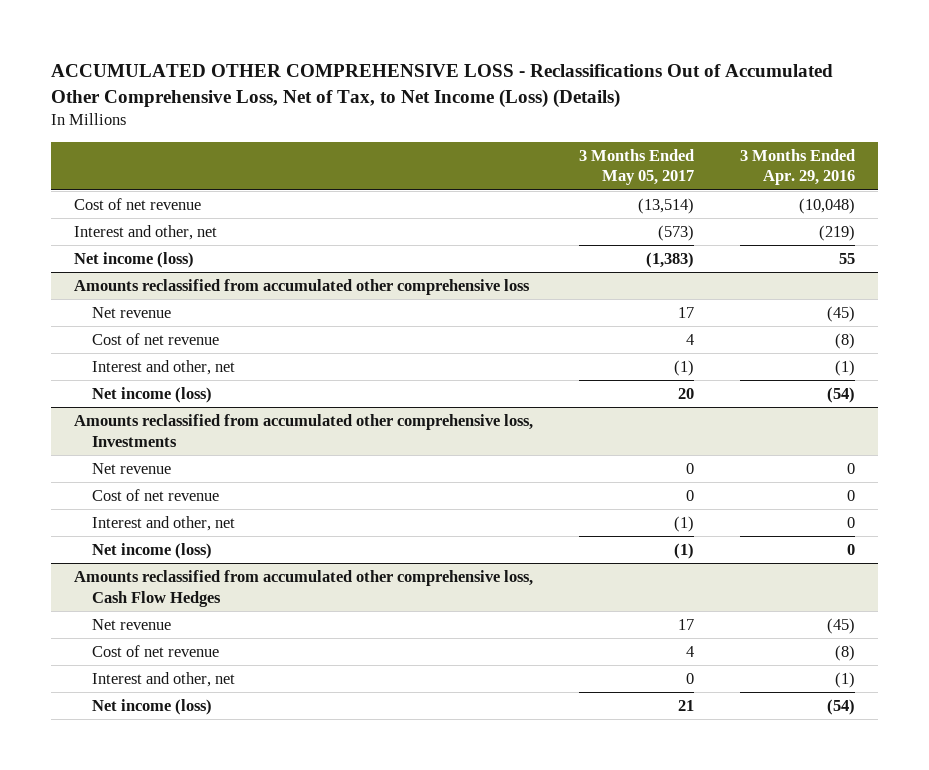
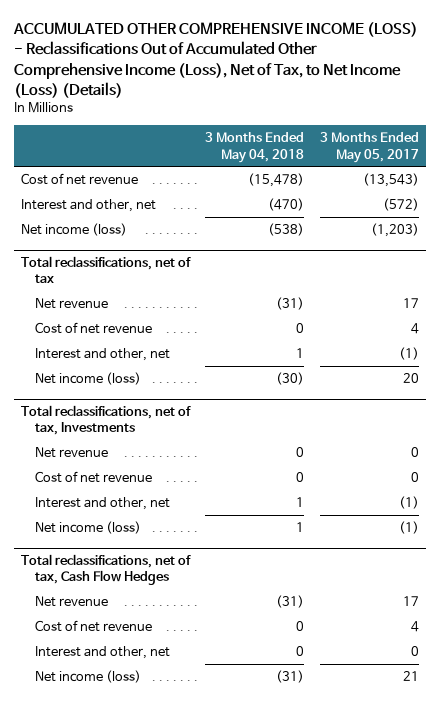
[51,64,834,108] ACCUMULATED OTHER COMPREHENSIVE LOSS - Reclassifications Out of Accumulated Other Comprehensive Loss, Net of Tax, to Net Income (Loss) (Details) -> [12,22,418,98] ACCUMULATED OTHER COMPREHENSIVE INCOME (LOSS) - Reclassifications Out of Accumulated Other Comprehensive Income (Loss), Net of Tax, to Net Income (Loss) (Details)
[739,148,855,186] 3 Months Ended Apr. 29, 2016 -> none
none -> [205,132,305,163] 3 Months Ended May 04, 2018
[638,197,695,214] (13,514) -> [362,173,419,188] (13,543)
[658,224,695,241] (573) -> [382,198,419,212] (572)
[646,251,695,268] (1,383) -> [370,223,419,238] (1,203)
[74,278,531,295] Amounts reclassified from accumulated other comprehensive loss -> [21,256,192,284] Total reclassifications, net of tax
[74,413,534,447] Amounts reclassified from accumulated other comprehensive loss, Investments -> none
none -> [21,405,192,436] Total reclassifications, net of tax, Investments
[74,569,534,607] Amounts reclassified from accumulated other comprehensive loss, Cash Flow Hedges -> none
none -> [21,554,192,586] Total reclassifications, net of tax, Cash Flow Hedges

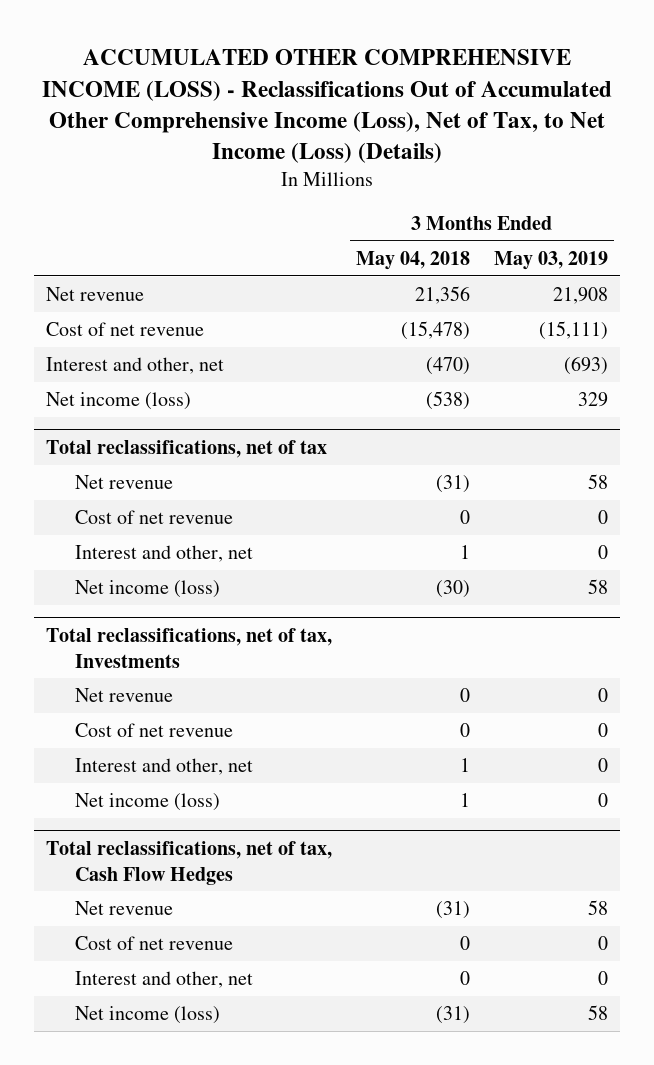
[319,132,419,163] 3 Months Ended May 05, 2017 -> none
none -> [494,250,609,270] May 03, 2019
none -> [46,286,145,301] Net revenue

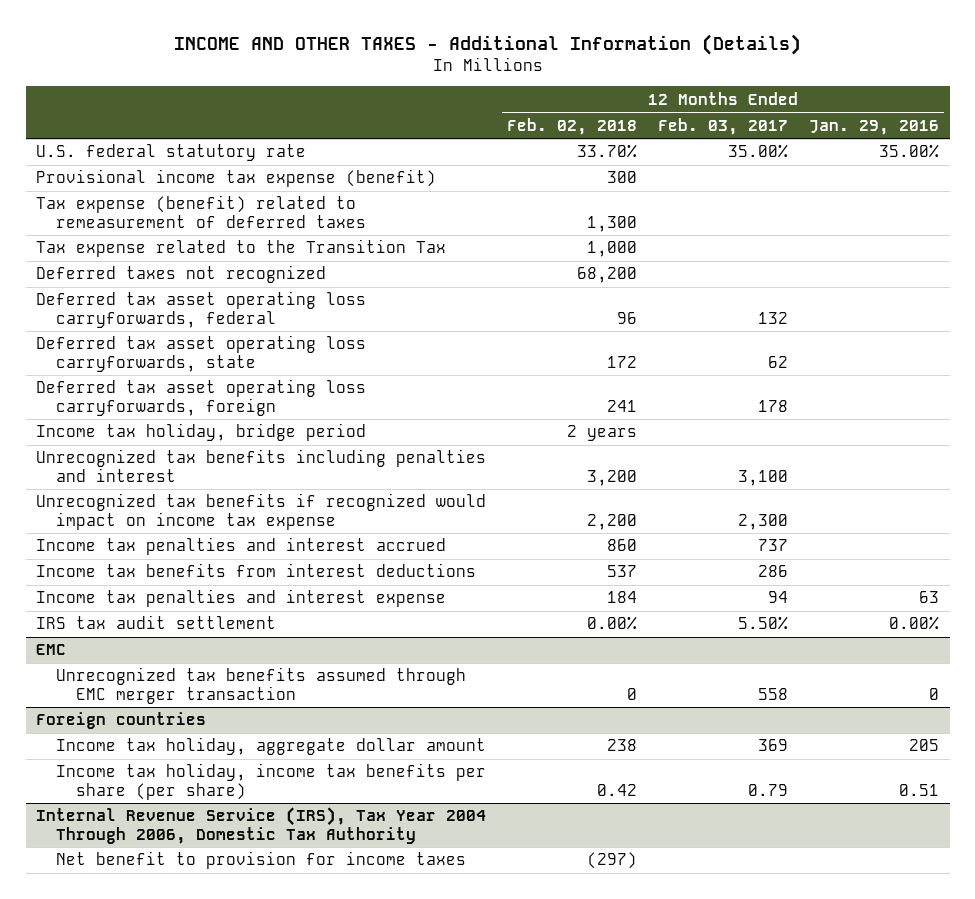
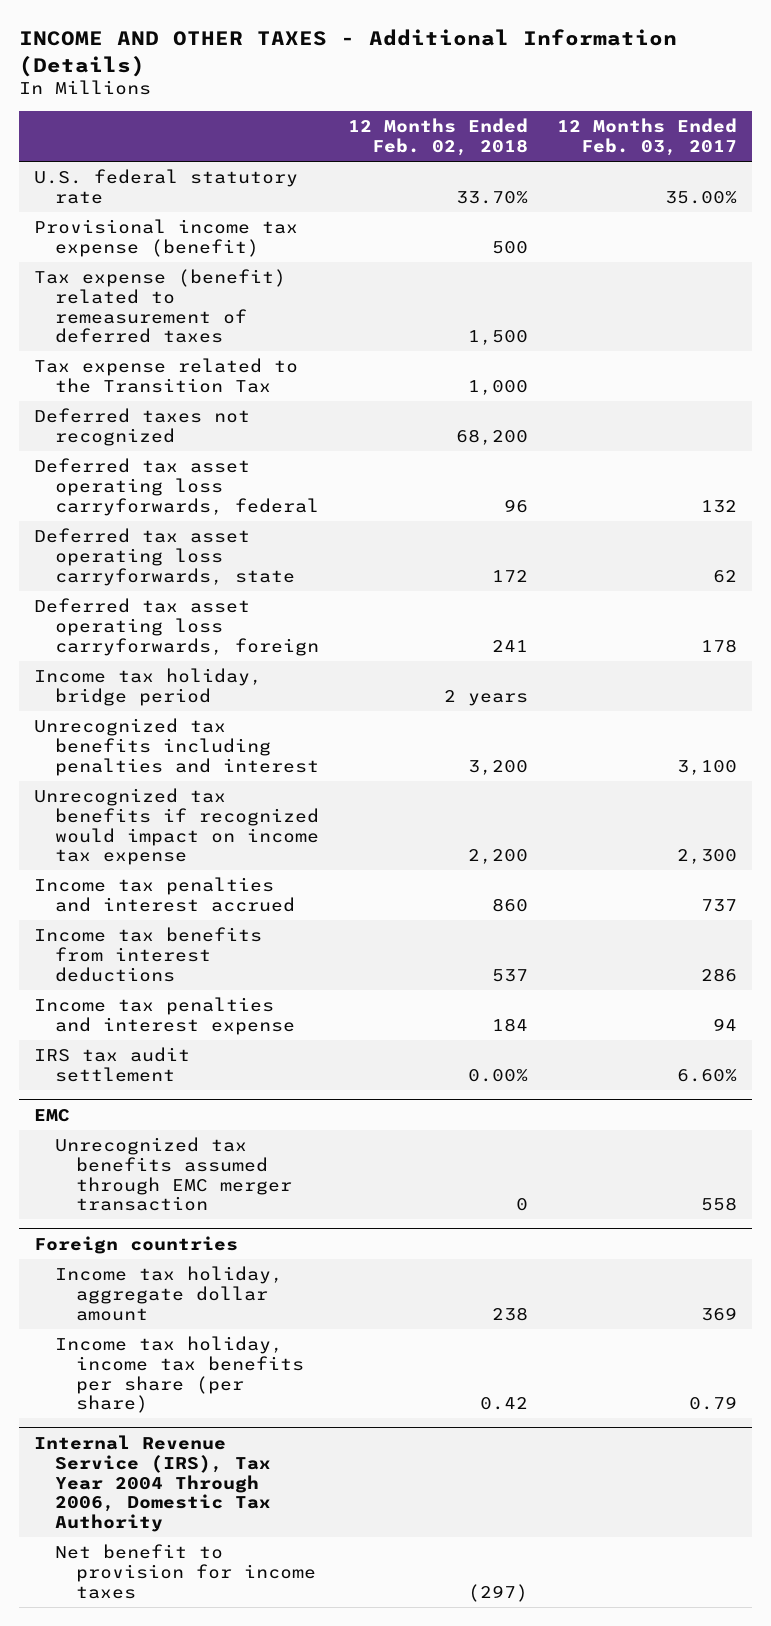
[809,119,940,135] Jan. 29, 2016 -> none
[607,171,638,184] 300 -> [492,240,529,254] 500
[587,215,638,232] 1,300 -> [468,330,529,346] 1,500
[738,616,789,631] 5.50% -> [677,1068,738,1082] 6.60%

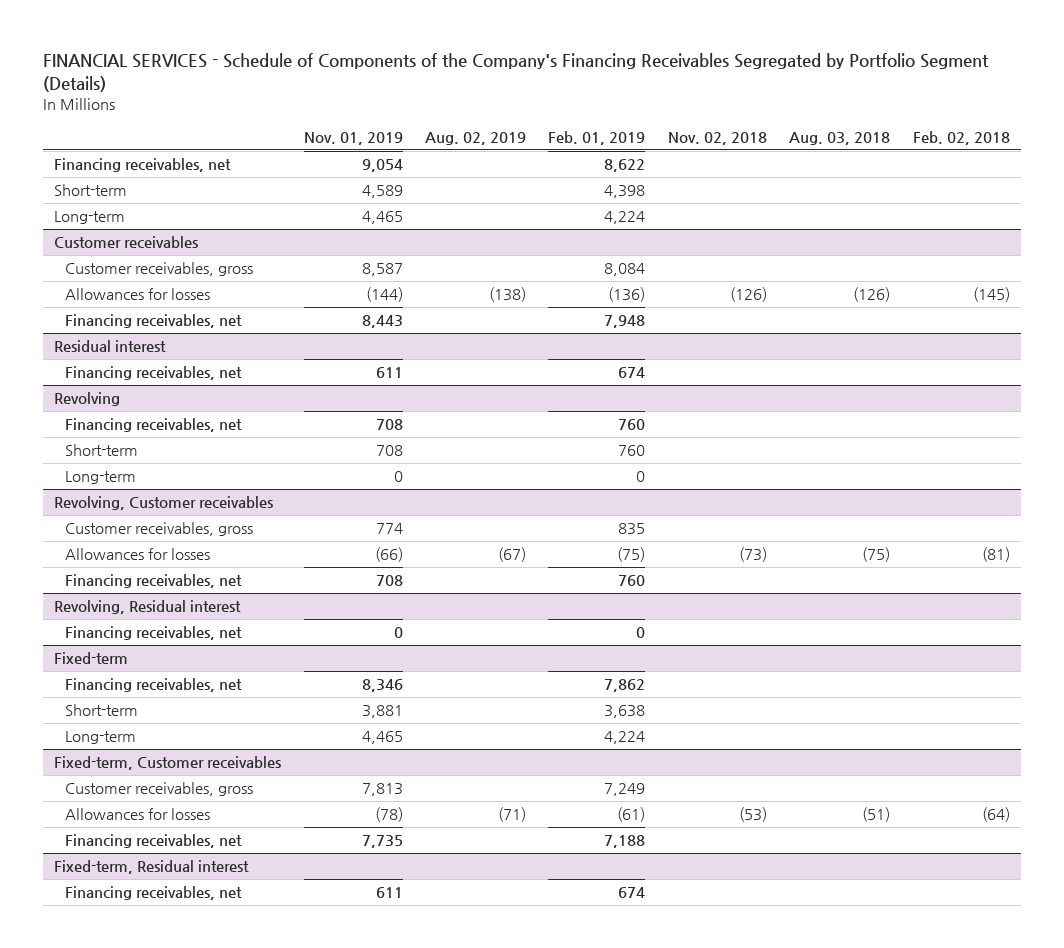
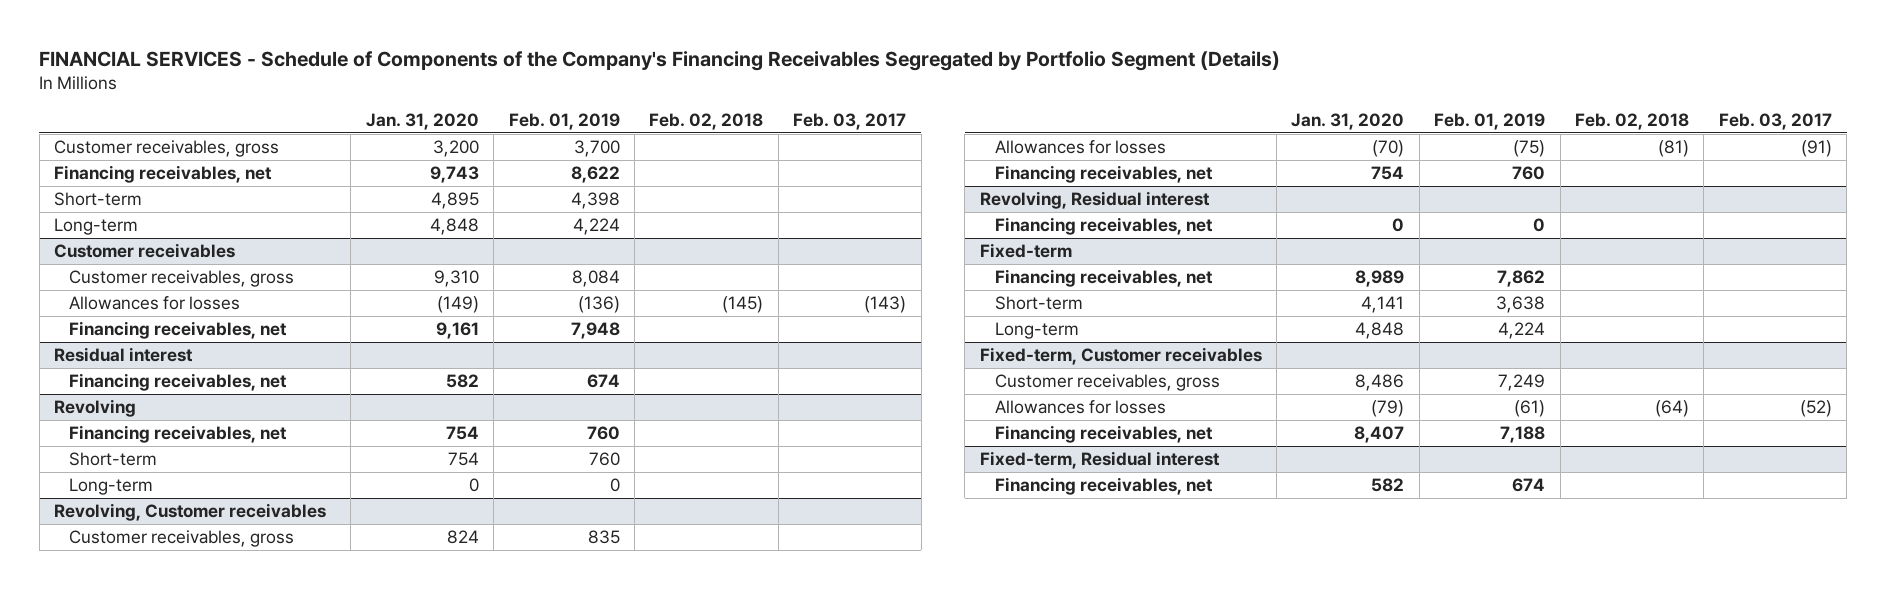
[303,131,403,145] Nov. 01, 2019 -> none
[424,131,526,145] Aug. 02, 2019 -> none
[667,131,767,145] Nov. 02, 2018 -> none
[789,131,891,145] Aug. 03, 2018 -> none
none -> [365,112,479,130] Jan. 31, 2020
none -> [793,112,907,130] Feb. 03, 2017
none -> [53,140,279,158] Customer receivables, gross

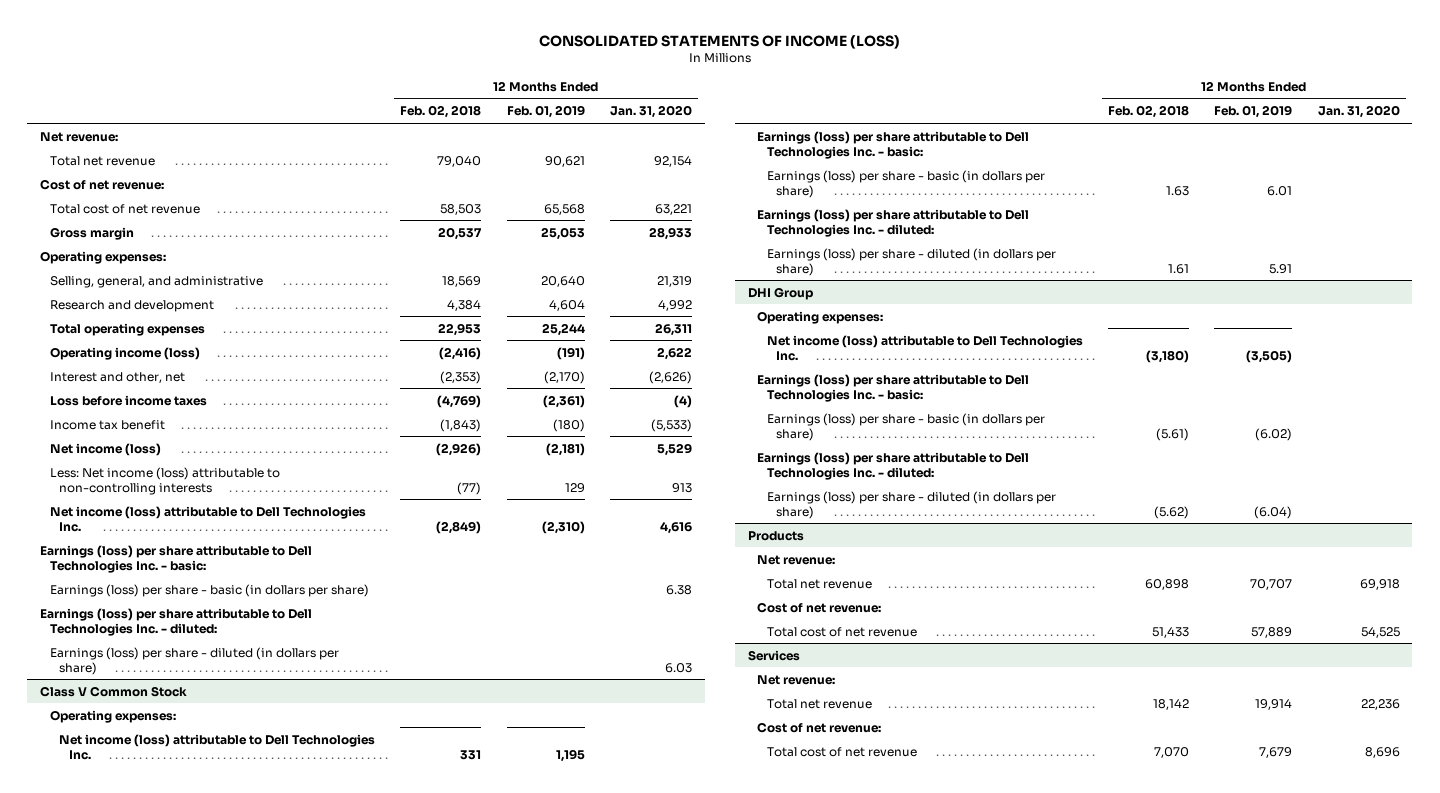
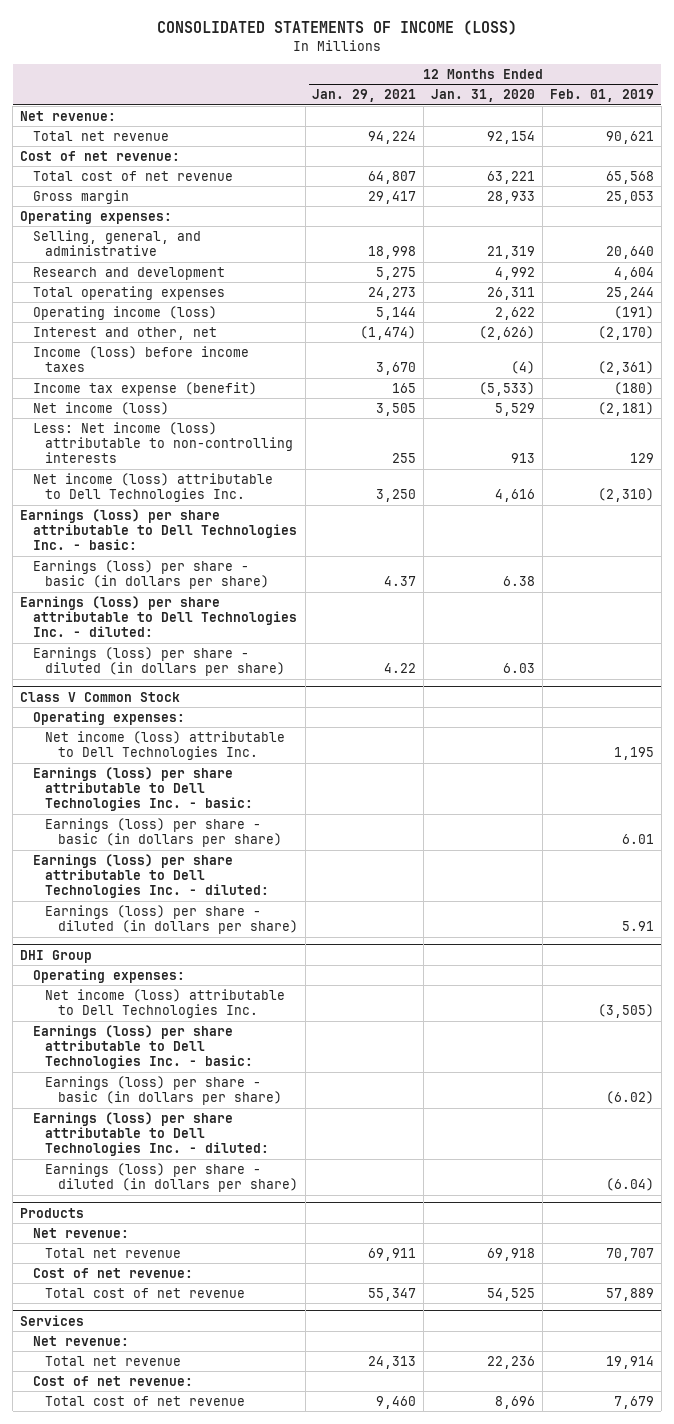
[400,105,482,119] Feb. 02, 2018 -> none
none -> [312,89,417,103] Jan. 29, 2021
[49,394,207,406] Loss before income taxes -> [32,345,249,373] Income (loss) before income taxes
[49,419,165,430] Income tax benefit -> [32,381,257,396] Income tax expense (benefit)

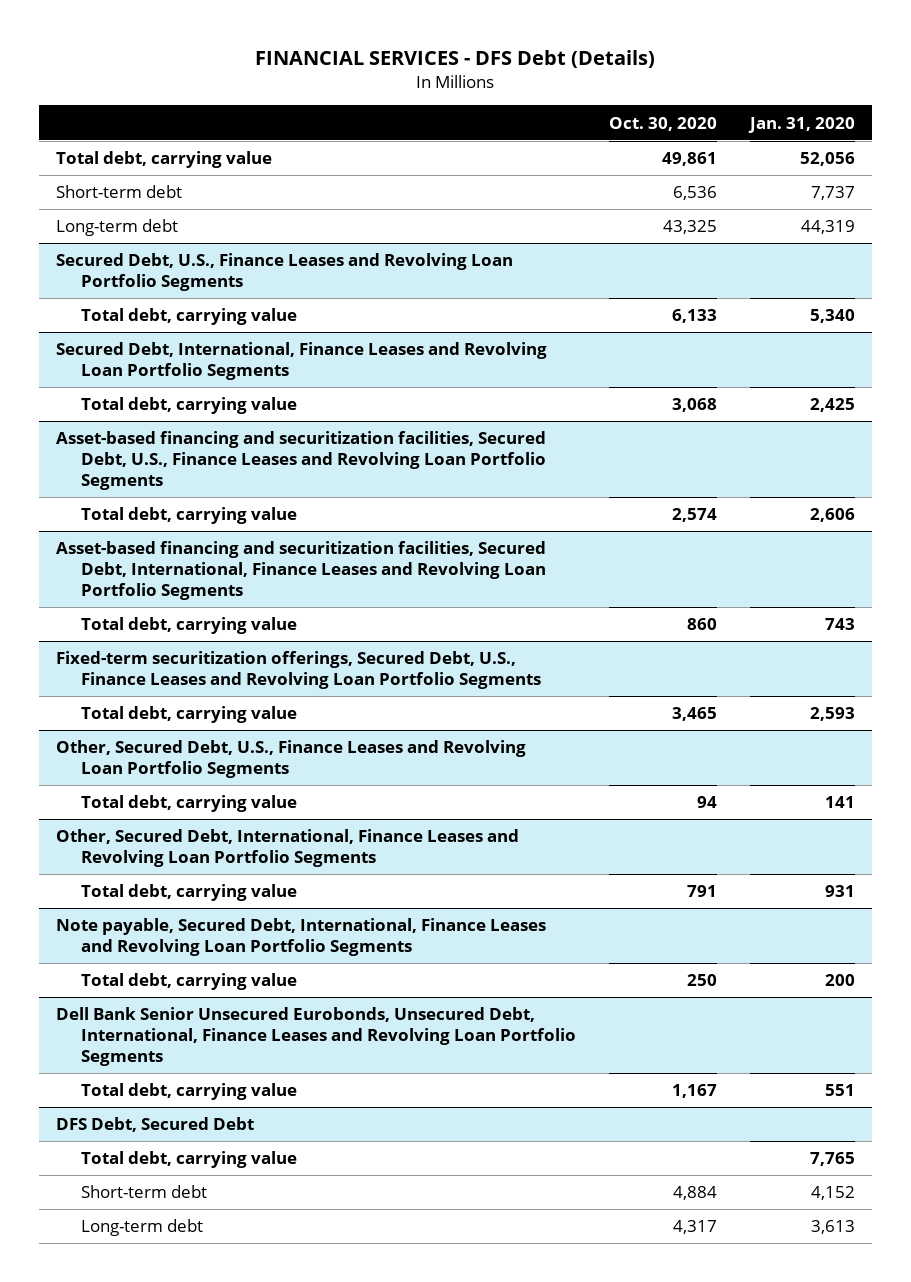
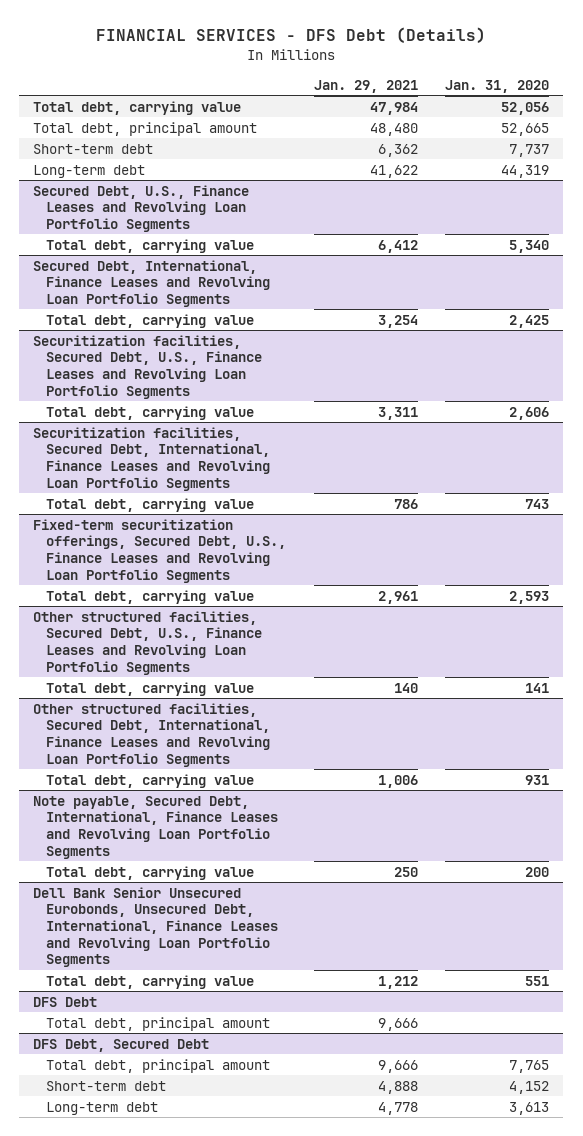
[608,116,717,131] Oct. 30, 2020 -> none
none -> [313,79,418,93] Jan. 29, 2021
none -> [33,121,258,136] Total debt, principal amount
[55,431,546,490] Asset-based financing and securitization facilities, Secured Debt, U.S., Finance Leases and Revolving Loan Portfolio Segments -> [33,334,263,399] Securitization facilities, Secured Debt, U.S., Finance Leases and Revolving Loan Portfolio Segments
[55,541,546,600] Asset-based financing and securitization facilities, Secured Debt, International, Finance Leases and Revolving Loan Portfolio Segments -> [33,426,271,491] Securitization facilities, Secured Debt, International, Finance Leases and Revolving Loan Portfolio Segments
[55,740,526,779] Other, Secured Debt, U.S., Finance Leases and Revolving Loan Portfolio Segments -> [33,610,263,675] Other structured facilities, Secured Debt, U.S., Finance Leases and Revolving Loan Portfolio Segments
[55,829,519,868] Other, Secured Debt, International, Finance Leases and Revolving Loan Portfolio Segments -> [33,702,271,767] Other structured facilities, Secured Debt, International, Finance Leases and Revolving Loan Portfolio Segments
none -> [33,996,98,1007] DFS Debt
none -> [46,1016,271,1031] Total debt, principal amount
[80,1151,297,1169] Total debt, carrying value -> [46,1058,271,1073] Total debt, principal amount

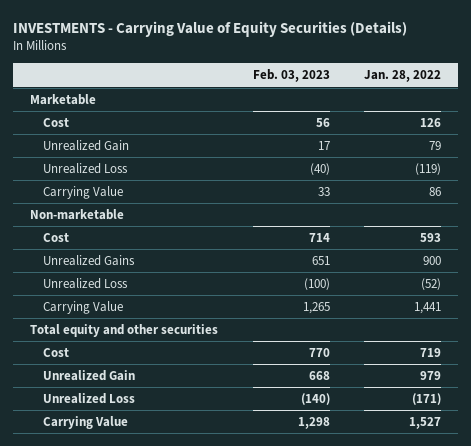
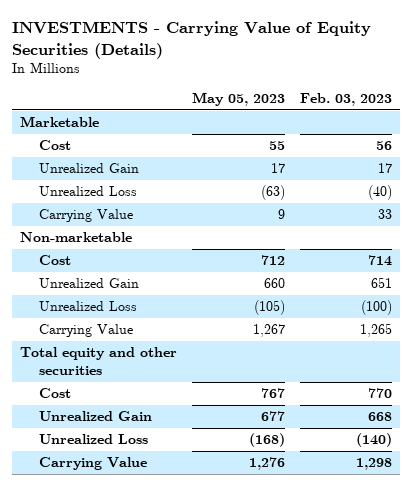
[364,70,442,83] Jan. 28, 2022 -> none
none -> [191,92,285,107] May 05, 2023
[43,254,136,266] Unrealized Gains -> [39,278,140,289] Unrealized Gain

